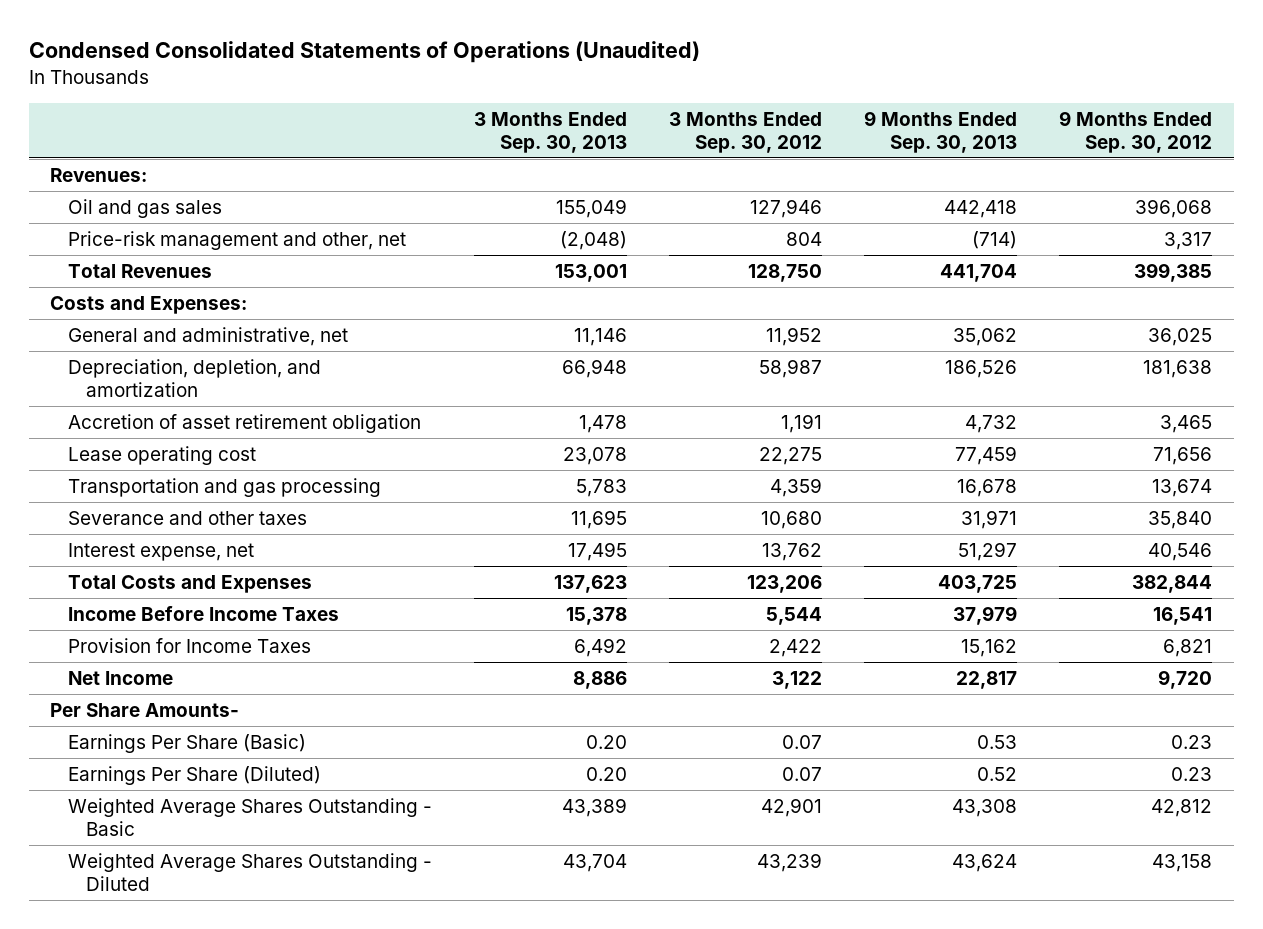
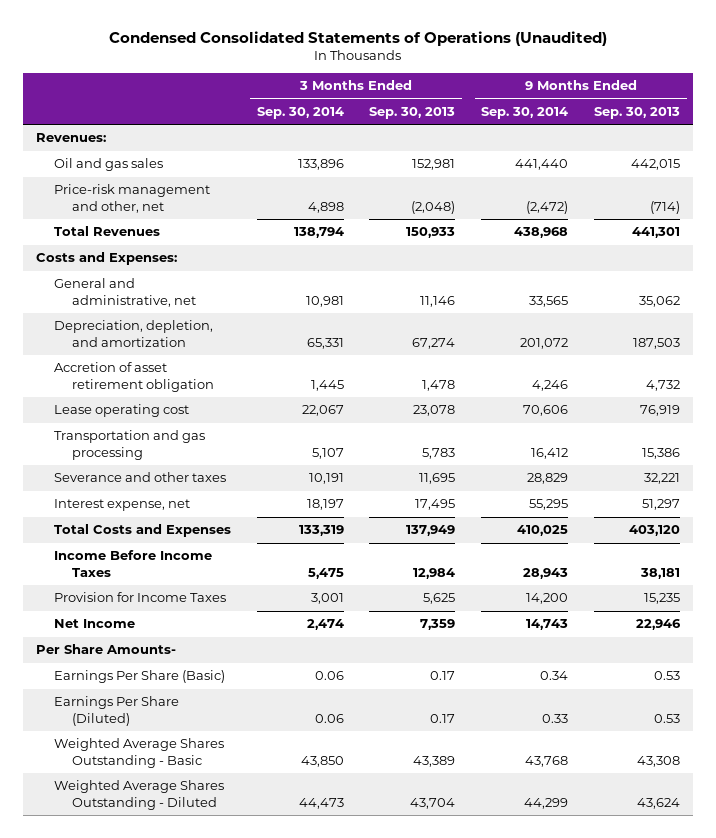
[669,111,823,153] 3 Months Ended Sep. 30, 2012 -> none
[1059,110,1213,153] 9 Months Ended Sep. 30, 2012 -> none
none -> [256,106,344,119] Sep. 30, 2014
none -> [481,106,569,119] Sep. 30, 2014
[556,198,628,218] 155,049 -> [412,159,456,171] 152,981
[944,199,1018,218] 442,418 -> [631,159,681,171] 442,015
[555,263,628,282] 153,001 -> [406,227,456,239] 150,933
[940,263,1018,282] 441,704 -> [632,227,681,239] 441,301
[562,358,628,378] 66,948 -> [412,337,456,349] 67,274
[945,359,1018,378] 186,526 -> [633,337,681,349] 187,503
[955,445,1018,465] 77,459 -> [640,405,681,417] 76,919
[957,478,1018,497] 16,678 -> [642,447,681,459] 15,386
[961,509,1018,529] 31,971 -> [644,473,681,485] 32,221
[554,574,628,593] 137,623 -> [406,525,456,537] 137,949
[938,574,1018,593] 403,725 -> [629,525,681,537] 403,120
[566,606,628,625] 15,378 -> [413,567,456,579] 12,984
[953,605,1018,625] 37,979 -> [640,567,681,579] 38,181
[574,637,628,657] 6,492 -> [423,593,456,605] 5,625
[961,638,1018,657] 15,162 -> [644,593,681,605] 15,235
[573,670,628,689] 8,886 -> [420,619,456,631] 7,359
[956,670,1018,689] 22,817 -> [636,619,682,631] 22,946
[586,734,628,749] 0.20 -> [430,671,456,681] 0.17
[586,766,628,781] 0.20 -> [430,713,456,723] 0.17
[977,766,1018,781] 0.52 -> [654,713,681,723] 0.53

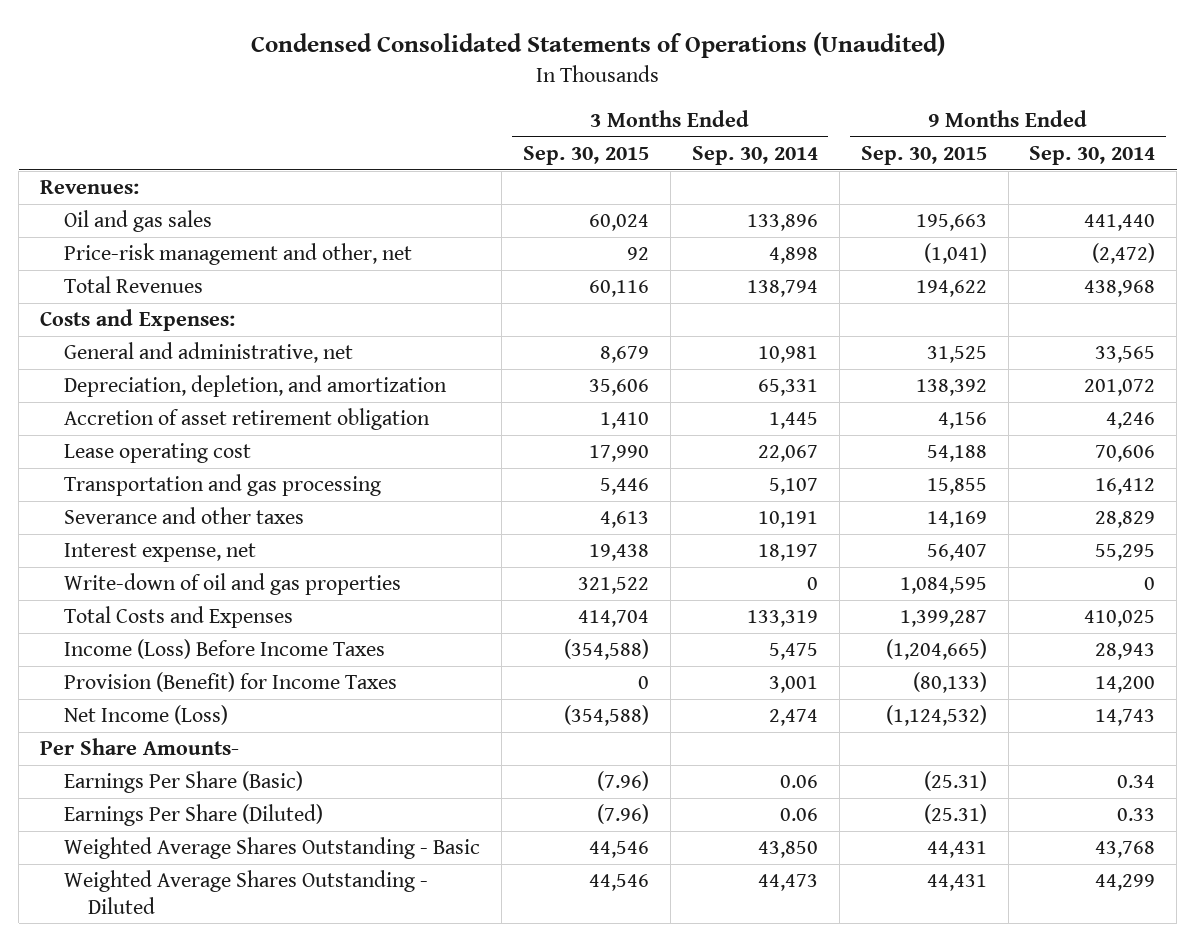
[369,106,456,119] Sep. 30, 2013 -> none
[594,106,681,119] Sep. 30, 2013 -> none
none -> [522,146,649,166] Sep. 30, 2015
none -> [860,146,987,166] Sep. 30, 2015
none -> [64,573,402,596] Write-down of oil and gas properties
[53,550,212,577] Income Before Income Taxes -> [64,639,386,660] Income (Loss) Before Income Taxes
[53,592,226,603] Provision for Income Taxes -> [64,672,398,693] Provision (Benefit) for Income Taxes
[53,619,135,629] Net Income -> [64,705,229,726] Net Income (Loss)

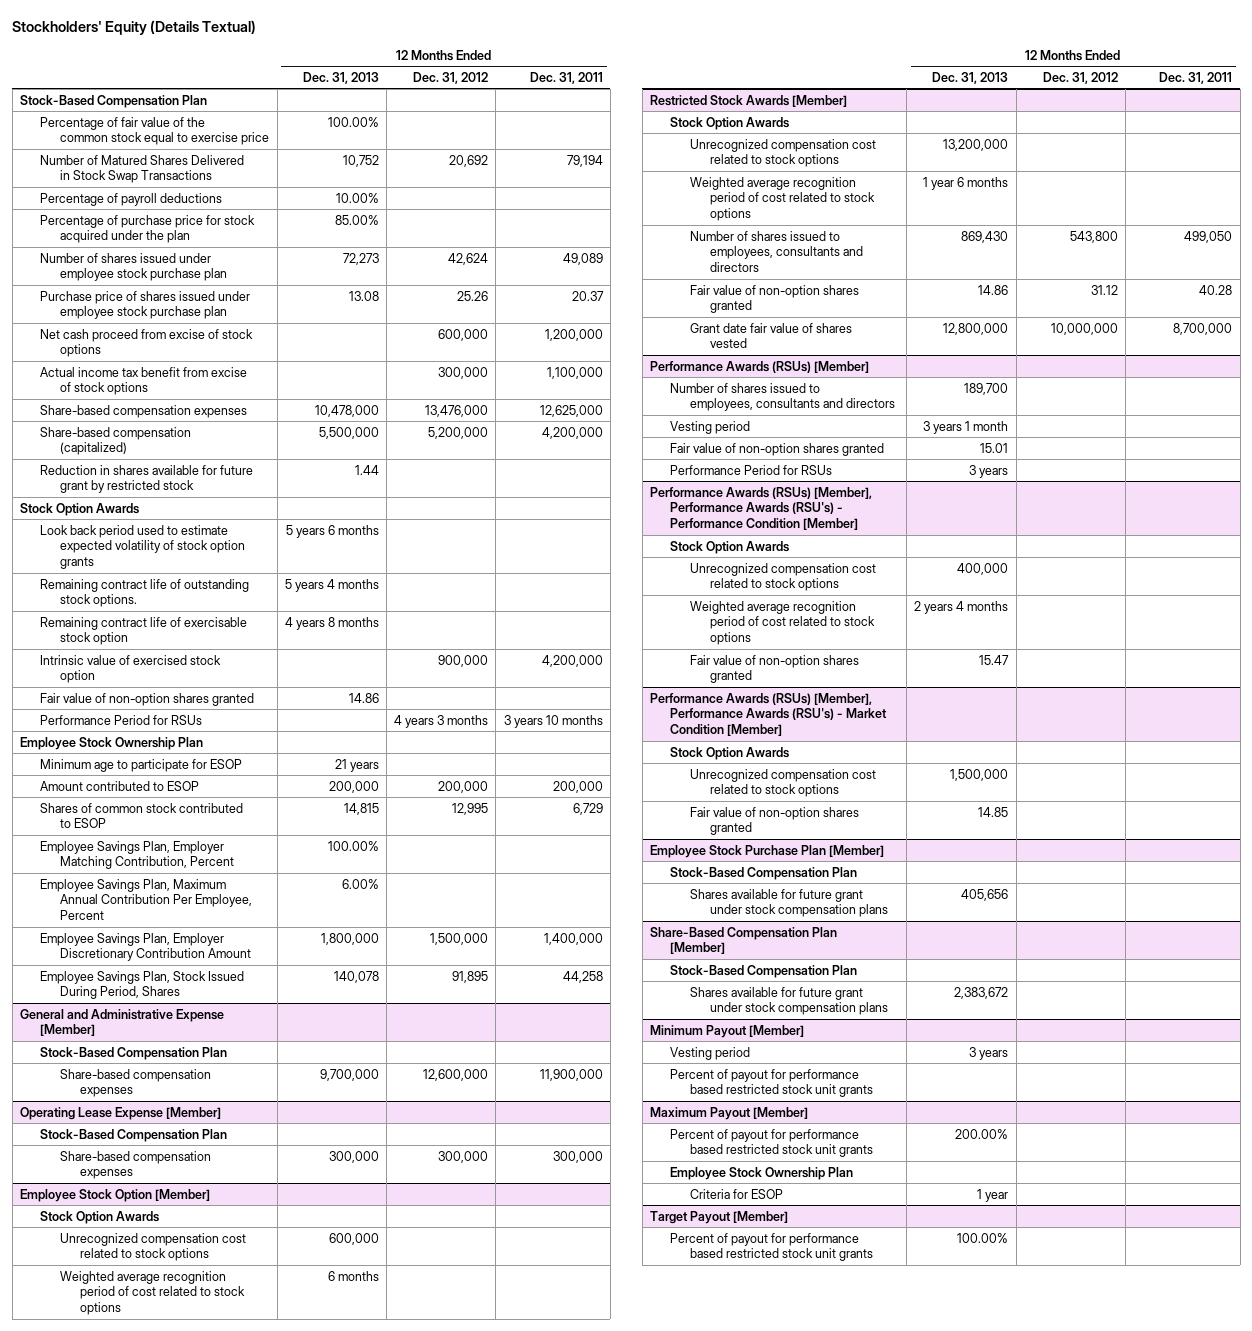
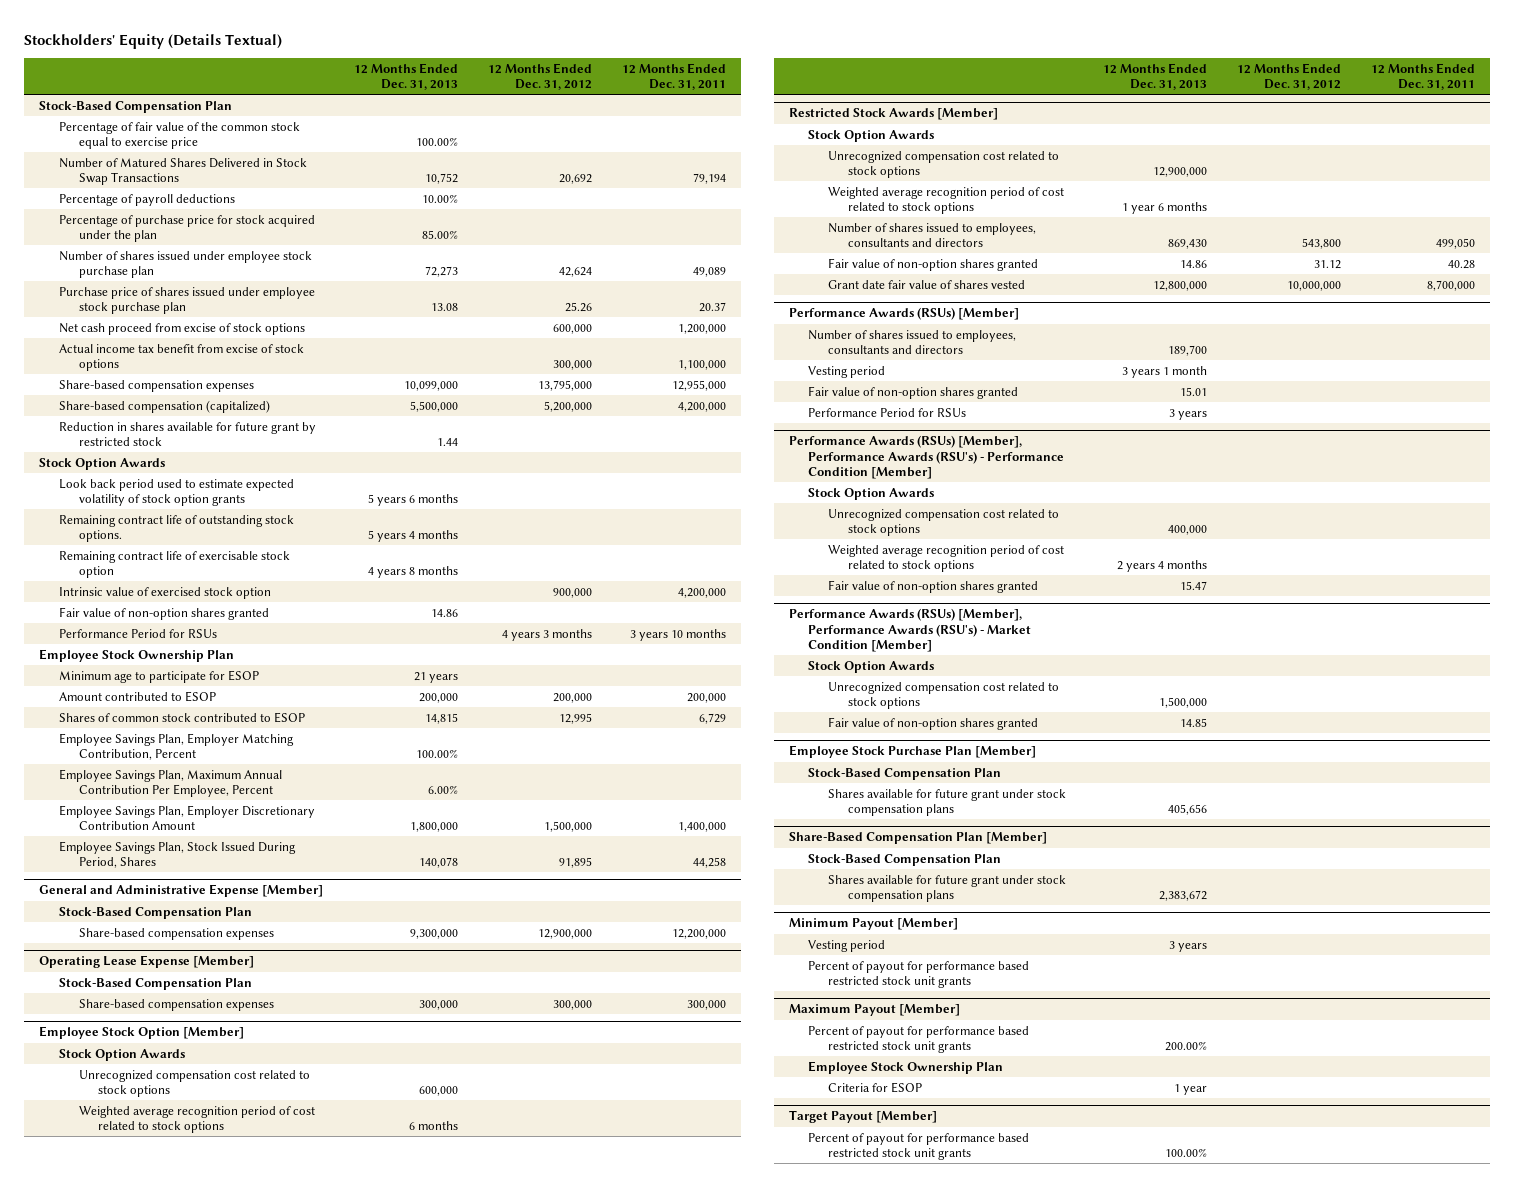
[314,404,379,417] 10,478,000 -> [403,380,458,391] 10,099,000
[425,404,489,417] 13,476,000 -> [537,379,592,391] 13,795,000
[539,404,603,417] 12,625,000 -> [671,379,726,391] 12,955,000
[319,1068,379,1081] 9,700,000 -> [409,928,458,939] 9,300,000
[423,1068,489,1081] 12,600,000 -> [537,928,592,939] 12,900,000
[539,1068,603,1081] 11,900,000 -> [671,928,726,939] 12,200,000
[943,138,1009,151] 13,200,000 -> [1153,167,1208,178] 12,900,000

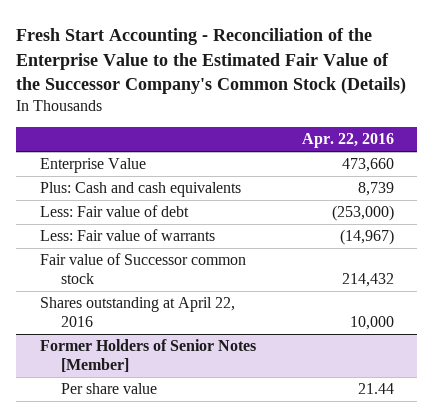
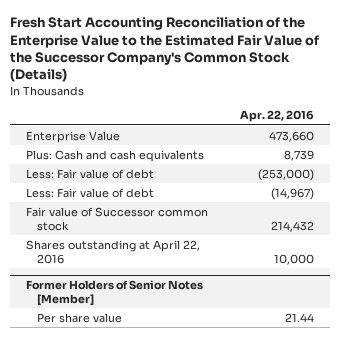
[16,27,407,95] Fresh Start Accounting - Reconciliation of the Enterprise Value to the Estimated Fair Value of the Successor Company's Common Stock (Details) -> [9,17,319,83] Fresh Start Accounting Reconciliation of the Enterprise Value to the Estimated Fair Value of the Successor Company's Common Stock (Details)
[39,229,215,242] Less: Fair value of warrants -> [25,187,154,198] Less: Fair value of debt

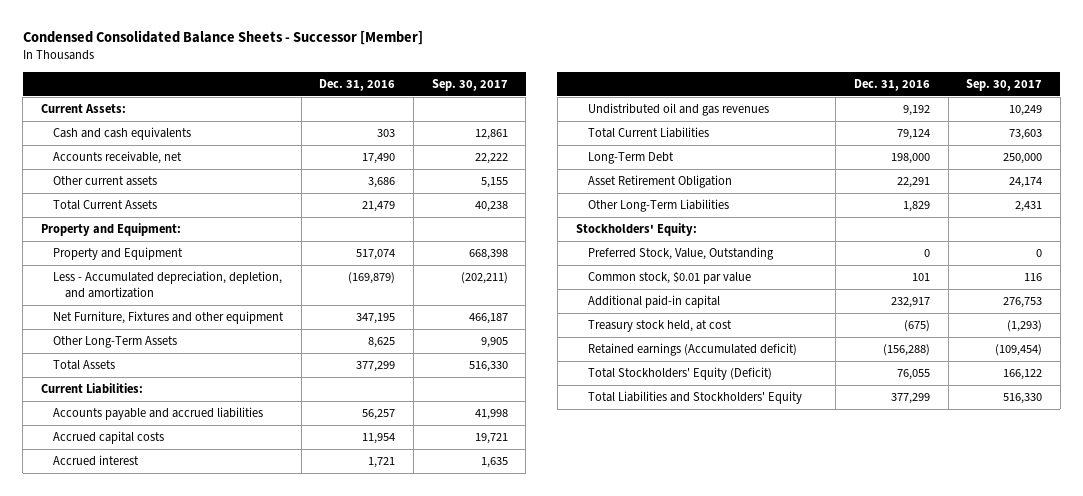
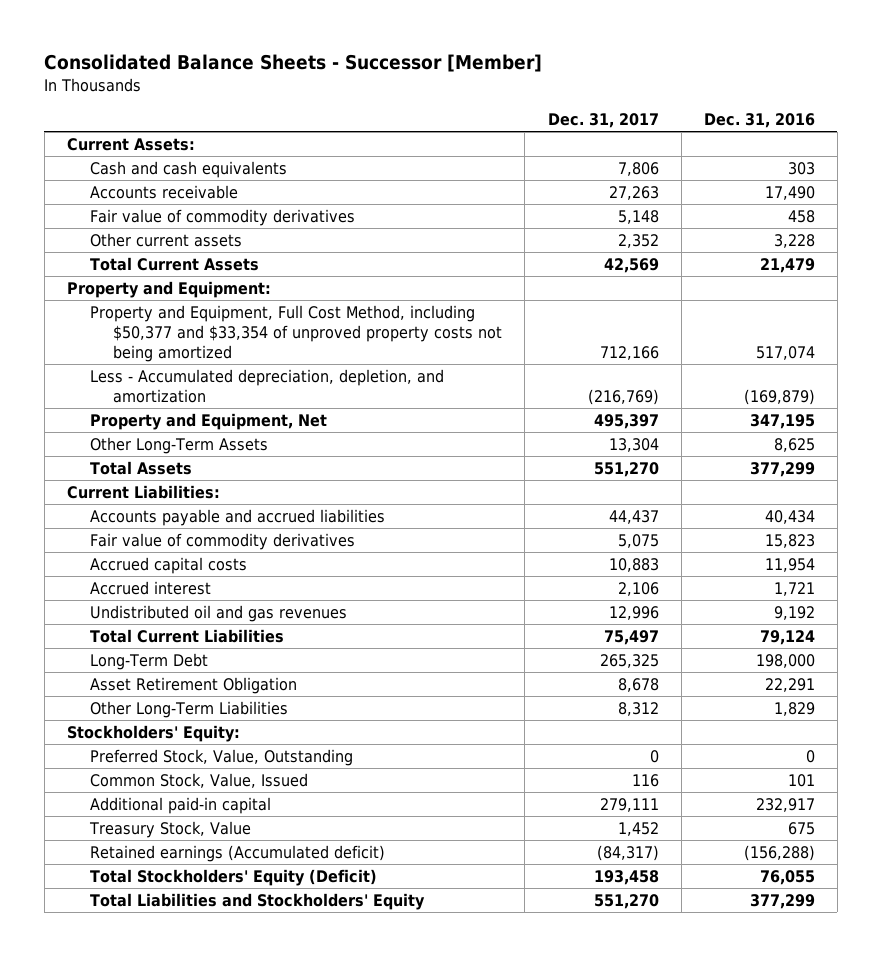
[22,30,423,46] Condensed Consolidated Balance Sheets - Successor [Member] -> [44,54,543,73] Consolidated Balance Sheets - Successor [Member]
[431,79,508,92] Sep. 30, 2017 -> none
none -> [547,112,659,128] Dec. 31, 2017
[53,150,183,164] Accounts receivable, net -> [90,184,239,199] Accounts receivable
none -> [90,208,356,226] Fair value of commodity derivatives
[368,176,396,188] 3,686 -> [773,233,815,248] 3,228
[53,246,184,260] Property and Equipment -> [90,304,503,362] Property and Equipment, Full Cost Method, including $50,377 and $33,354 of unproved property costs not being amortized
[53,310,285,324] Net Furniture, Fixtures and other equipment -> [90,412,328,430] Property and Equipment, Net
[362,408,396,420] 56,257 -> [764,509,815,524] 40,434
none -> [90,532,356,550] Fair value of commodity derivatives
[587,270,751,284] Common stock, $0.01 par value -> [90,772,309,788] Common Stock, Value, Issued
[587,319,732,332] Treasury stock held, at cost -> [89,820,252,838] Treasury Stock, Value
[903,319,930,332] (675) -> [787,821,815,835] 675

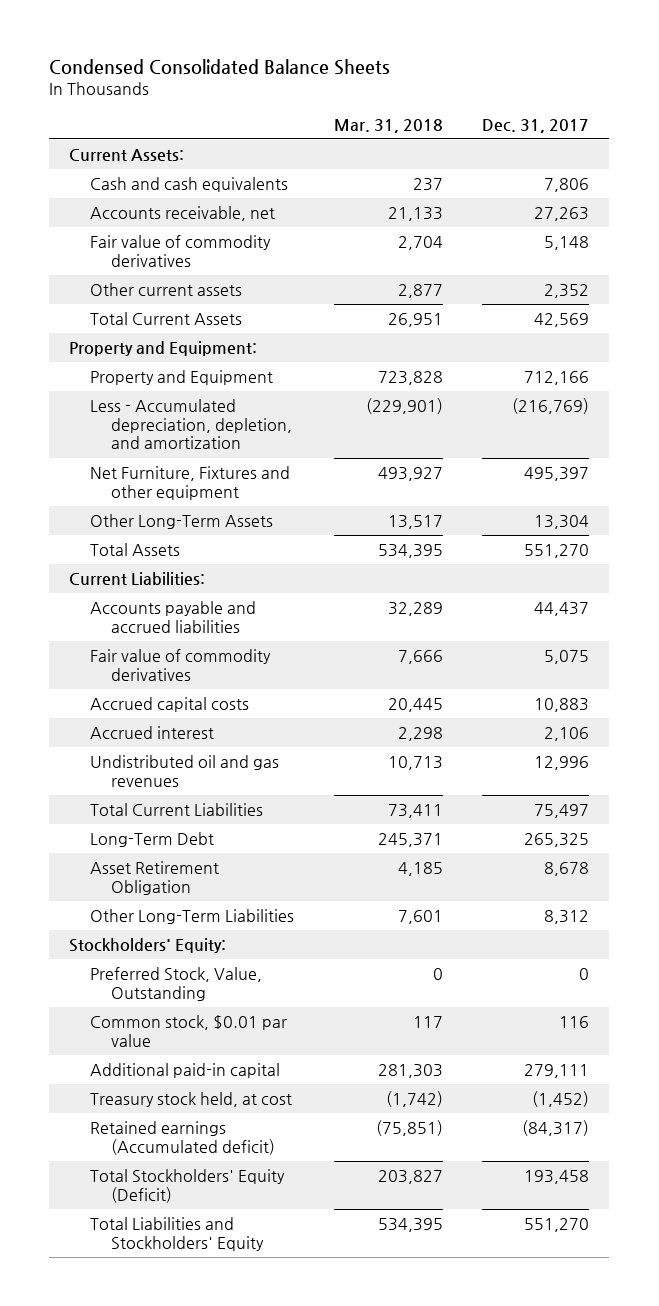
[44,54,543,73] Consolidated Balance Sheets - Successor [Member] -> [49,59,391,76] Condensed Consolidated Balance Sheets
[703,112,815,128] Dec. 31, 2016 -> none
none -> [333,118,443,133] Mar. 31, 2018
[90,184,239,199] Accounts receivable -> [90,206,276,222] Accounts receivable, net
[90,304,503,362] Property and Equipment, Full Cost Method, including $50,377 and $33,354 of unproved property costs not being amortized -> [90,370,274,386] Property and Equipment
[90,412,328,430] Property and Equipment, Net -> [90,466,291,500] Net Furniture, Fixtures and other equipment
[90,772,309,788] Common Stock, Value, Issued -> [90,1015,288,1047] Common stock, $0.01 par value
[89,820,252,838] Treasury Stock, Value -> [90,1092,293,1108] Treasury stock held, at cost
[617,821,659,836] 1,452 -> [532,1091,590,1108] (1,452)

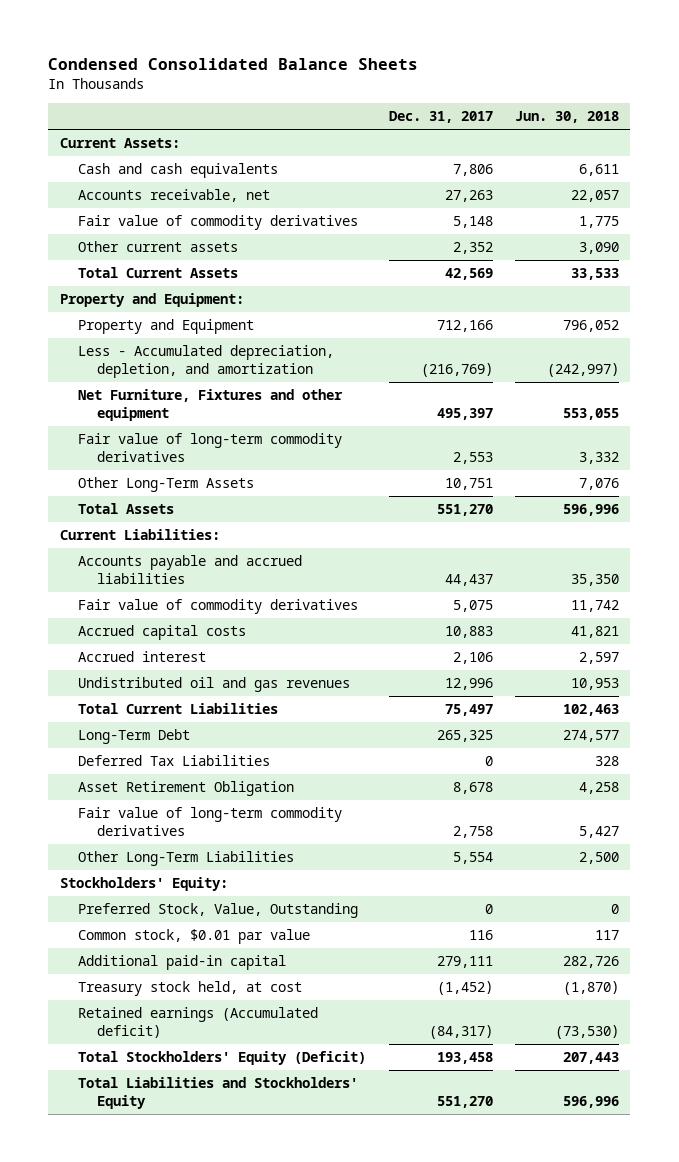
[333,118,443,133] Mar. 31, 2018 -> none
none -> [515,110,620,123] Jun. 30, 2018
none -> [78,433,343,462] Fair value of long-term commodity derivatives
[534,515,590,530] 13,304 -> [444,478,493,491] 10,751
none -> [78,755,271,767] Deferred Tax Liabilities
none -> [78,807,343,836] Fair value of long-term commodity derivatives
[544,910,590,925] 8,312 -> [452,852,493,865] 5,554

